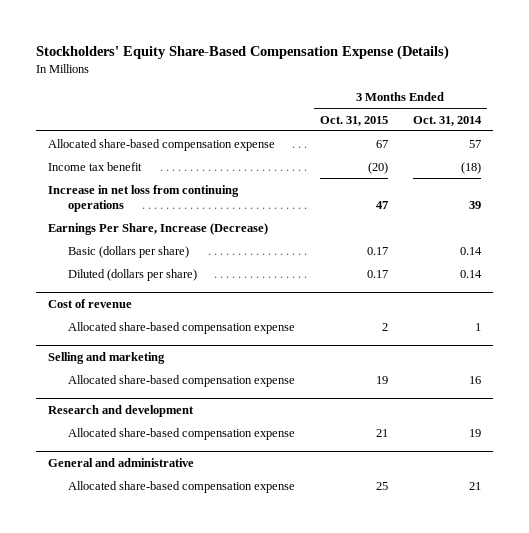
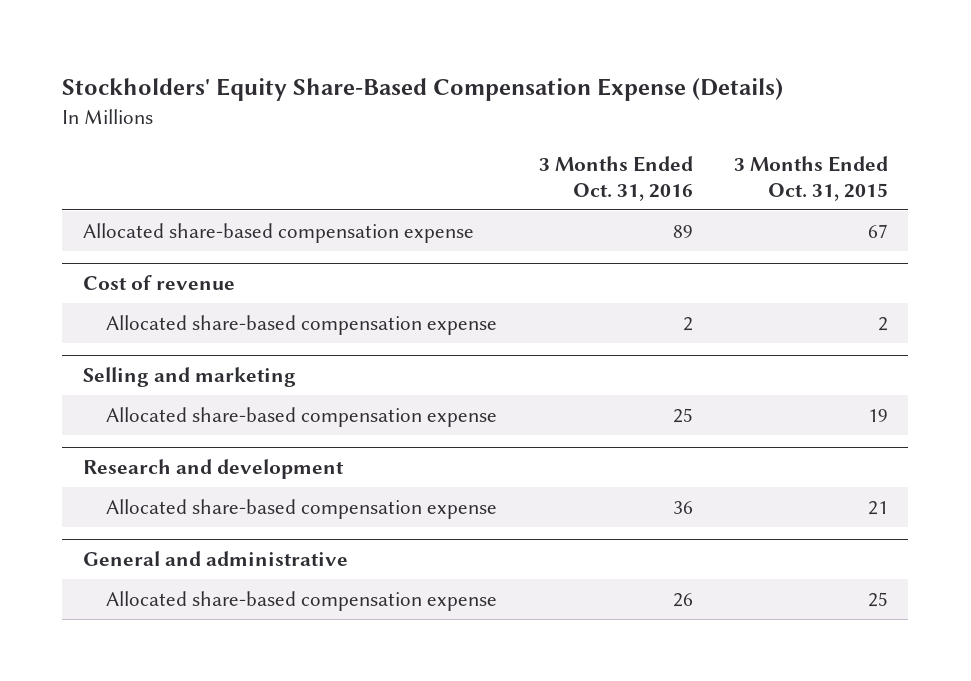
[412,115,482,126] Oct. 31, 2014 -> none
none -> [538,156,693,201] 3 Months Ended Oct. 31, 2016
[48,161,143,171] Income tax benefit -> none
[48,184,240,212] Increase in net loss from continuing operations -> none
[48,222,269,235] Earnings Per Share, Increase (Decrease) -> none
[68,245,190,258] Basic (dollars per share) -> none
[68,268,198,281] Diluted (dollars per share) -> none

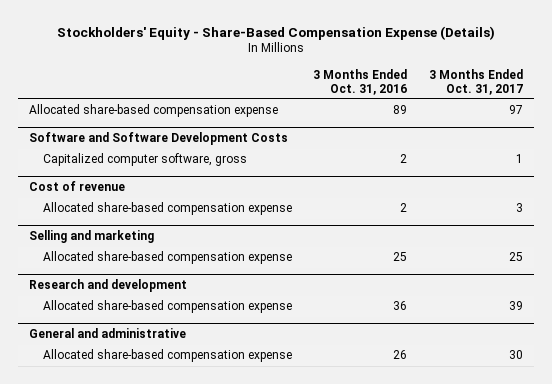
[62,78,784,102] Stockholders' Equity Share-Based Compensation Expense (Details) -> [56,25,495,40] Stockholders' Equity - Share-Based Compensation Expense (Details)
[733,156,888,201] 3 Months Ended Oct. 31, 2015 -> none
none -> [428,68,523,95] 3 Months Ended Oct. 31, 2017
none -> [28,132,288,146] Software and Software Development Costs
none -> [42,153,247,167] Capitalized computer software, gross

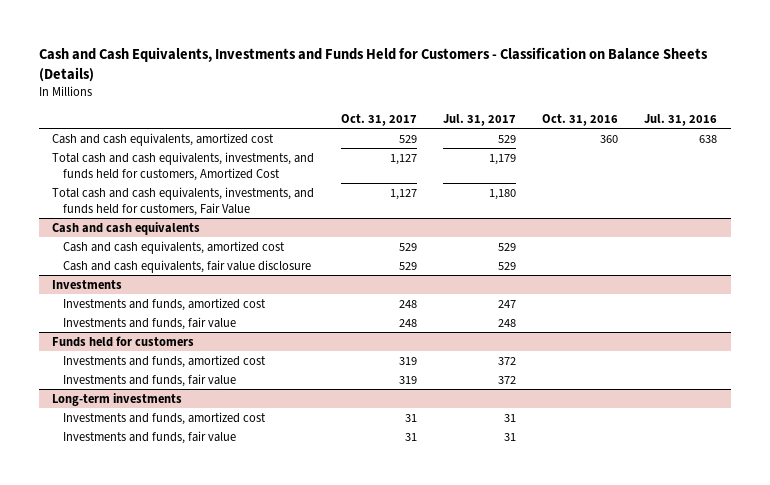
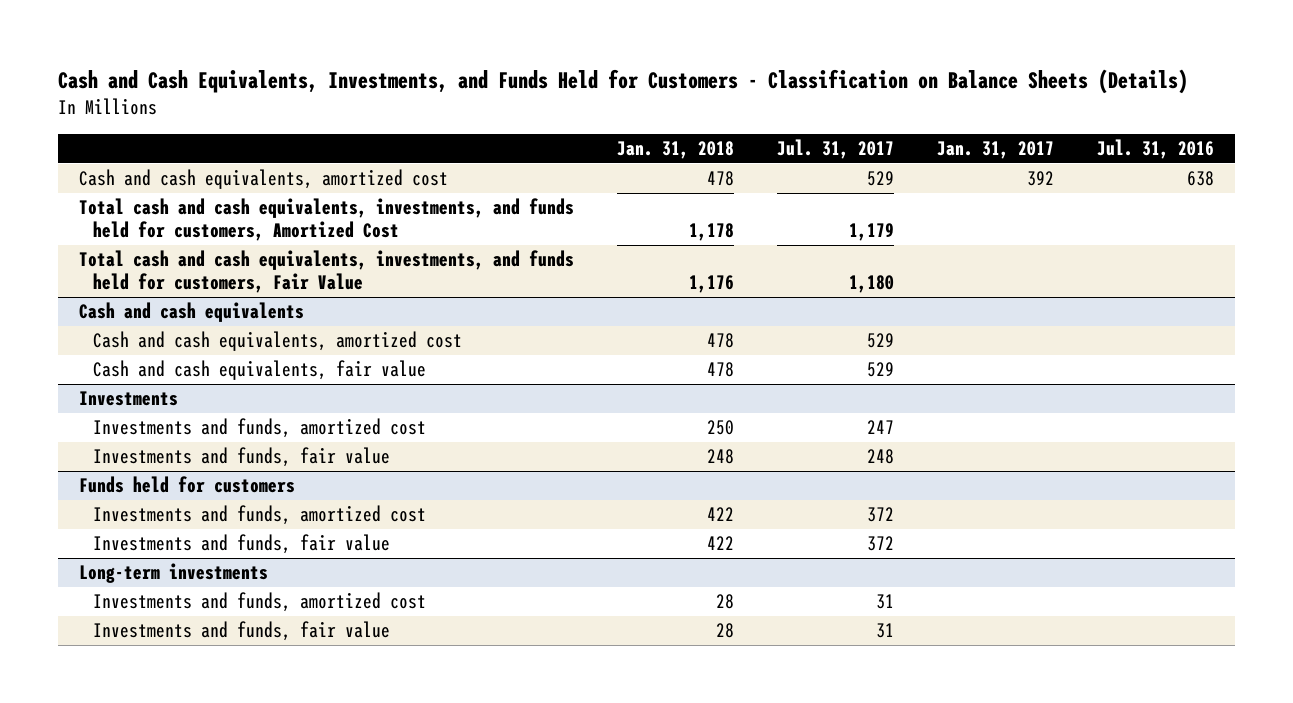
[39,46,709,82] Cash and Cash Equivalents, Investments and Funds Held for Customers - Classification on Balance Sheets (Details) -> [57,69,1188,95] Cash and Cash Equivalents, Investments, and Funds Held for Customers - Classification on Balance Sheets (Details)
[340,113,417,126] Oct. 31, 2017 -> none
[542,113,619,126] Oct. 31, 2016 -> none
none -> [617,141,735,160] Jan. 31, 2018
none -> [936,141,1054,160] Jan. 31, 2017
[62,259,311,273] Cash and cash equivalents, fair value disclosure -> [93,360,427,381] Cash and cash equivalents, fair value

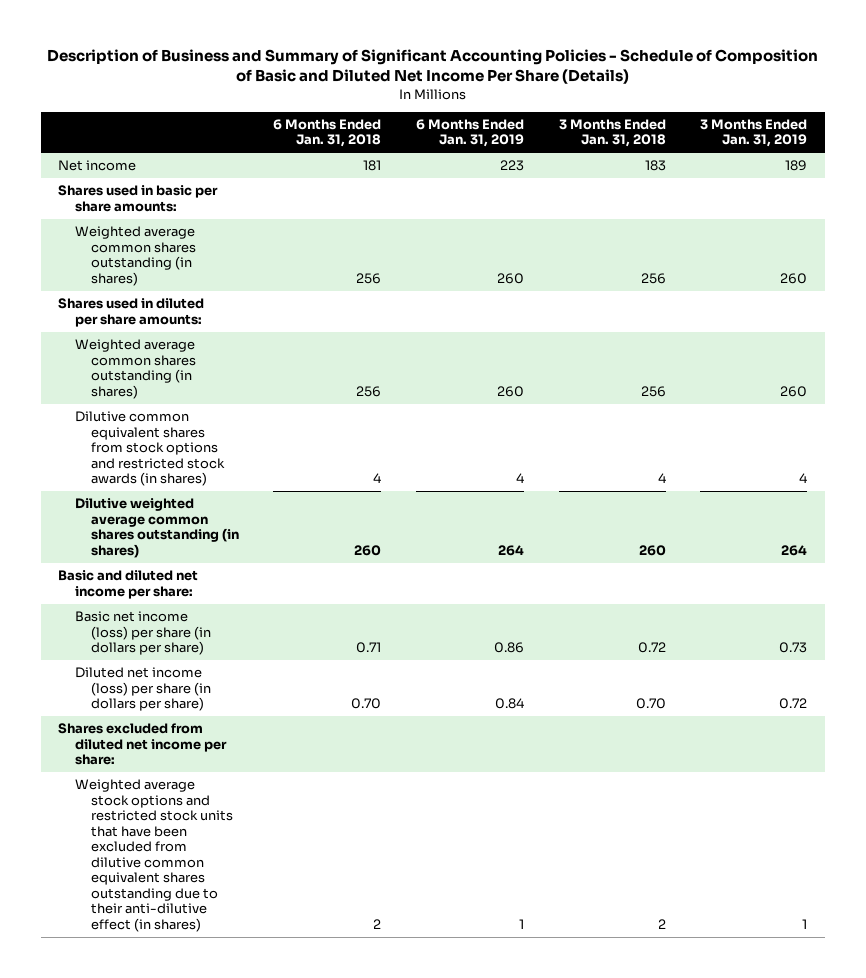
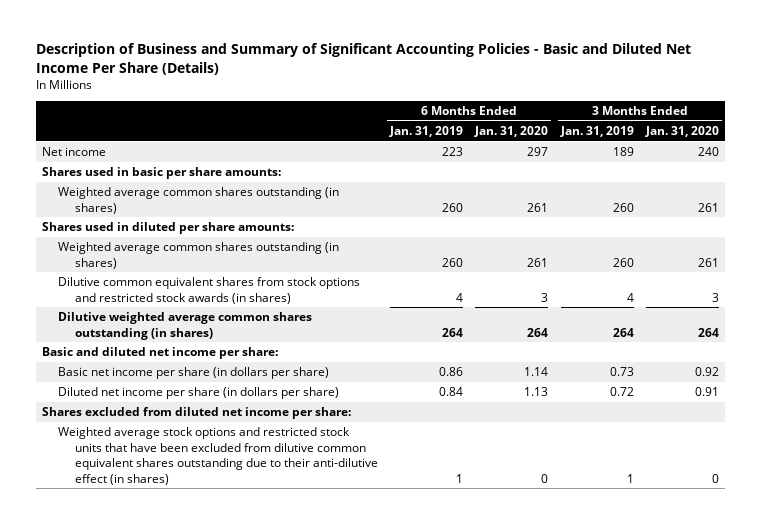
[46,49,818,85] Description of Business and Summary of Significant Accounting Policies - Schedule of Composition of Basic and Diluted Net Income Per Share (Details) -> [35,43,691,75] Description of Business and Summary of Significant Accounting Policies - Basic and Diluted Net Income Per Share (Details)
[273,118,382,148] 6 Months Ended Jan. 31, 2018 -> none
[558,118,666,148] 3 Months Ended Jan. 31, 2018 -> none
none -> [474,126,549,138] Jan. 31, 2020
none -> [644,126,719,138] Jan. 31, 2020
[74,611,211,656] Basic net income (loss) per share (in dollars per share) -> [58,367,330,380] Basic net income per share (in dollars per share)
[74,667,211,712] Diluted net income (loss) per share (in dollars per share) -> [58,387,340,400] Diluted net income per share (in dollars per share)

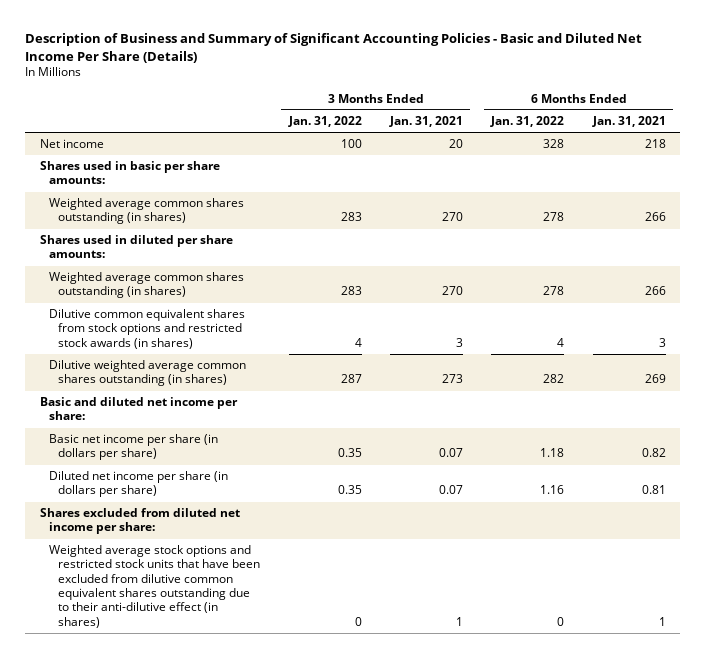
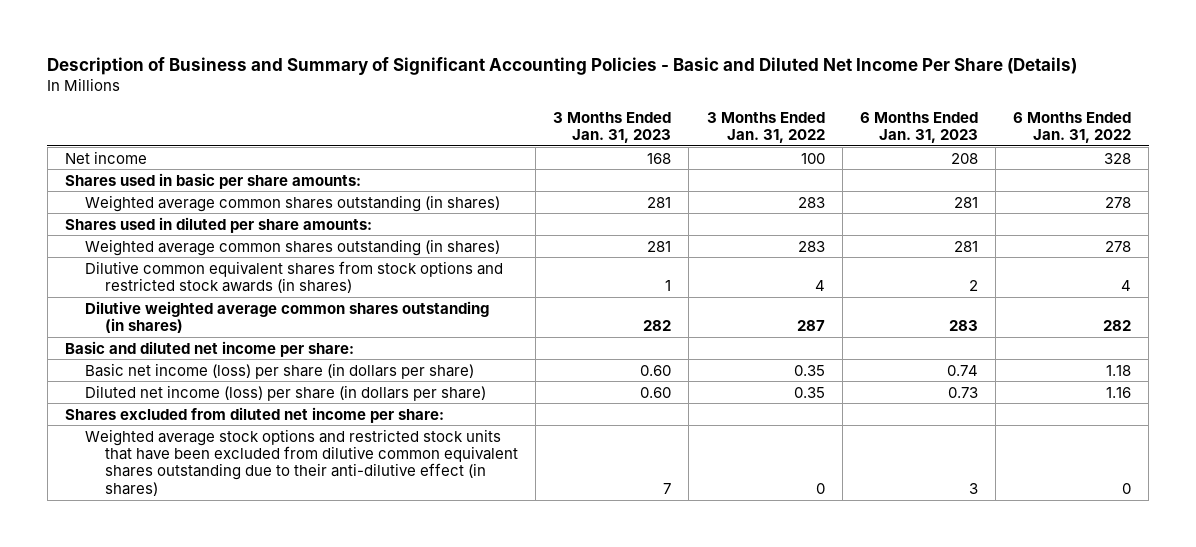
[388,116,463,128] Jan. 31, 2021 -> none
[591,116,666,128] Jan. 31, 2021 -> none
none -> [553,111,672,143] 3 Months Ended Jan. 31, 2023
none -> [859,111,978,143] 6 Months Ended Jan. 31, 2023
[48,434,218,461] Basic net income per share (in dollars per share) -> [85,362,475,379] Basic net income (loss) per share (in dollars per share)
[48,471,228,498] Diluted net income per share (in dollars per share) -> [85,384,487,401] Diluted net income (loss) per share (in dollars per share)

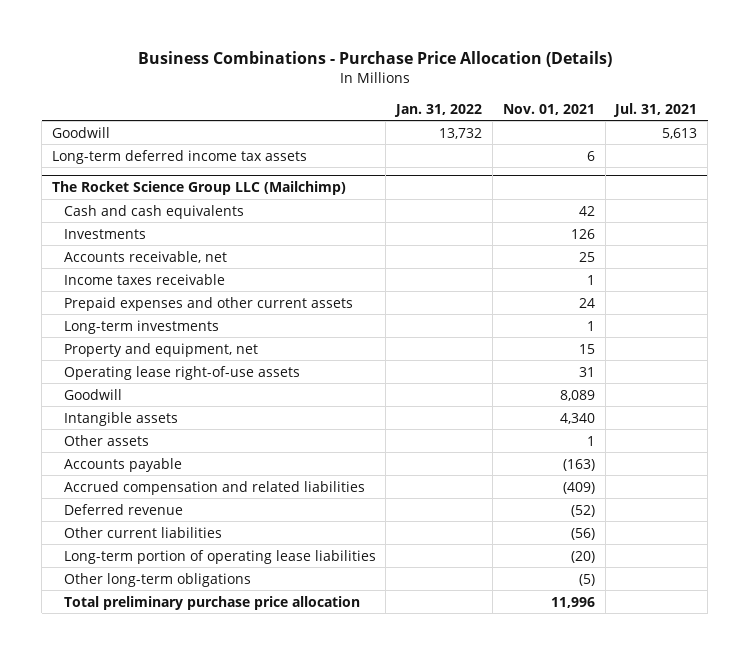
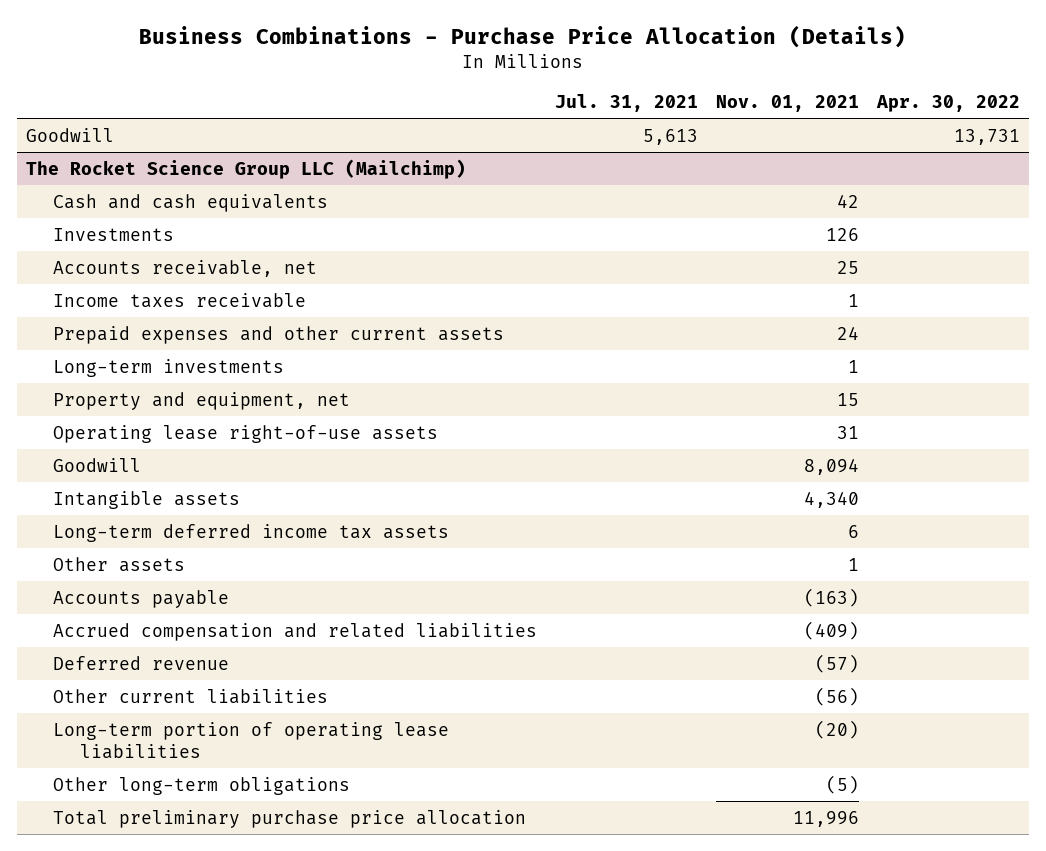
[394,103,483,117] Jan. 31, 2022 -> none
none -> [876,95,1021,113] Apr. 30, 2022
[52,149,308,164] Long-term deferred income tax assets -> none
[559,389,595,401] 8,089 -> [804,457,860,475] 8,094
none -> [53,523,450,542] Long-term deferred income tax assets
[570,504,595,517] (52) -> [815,653,860,673] (57)

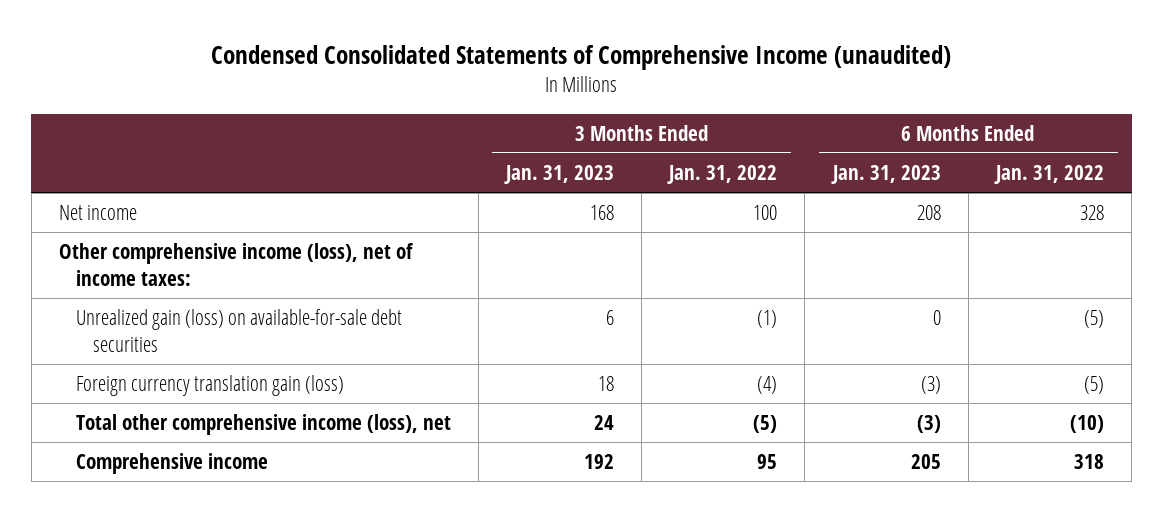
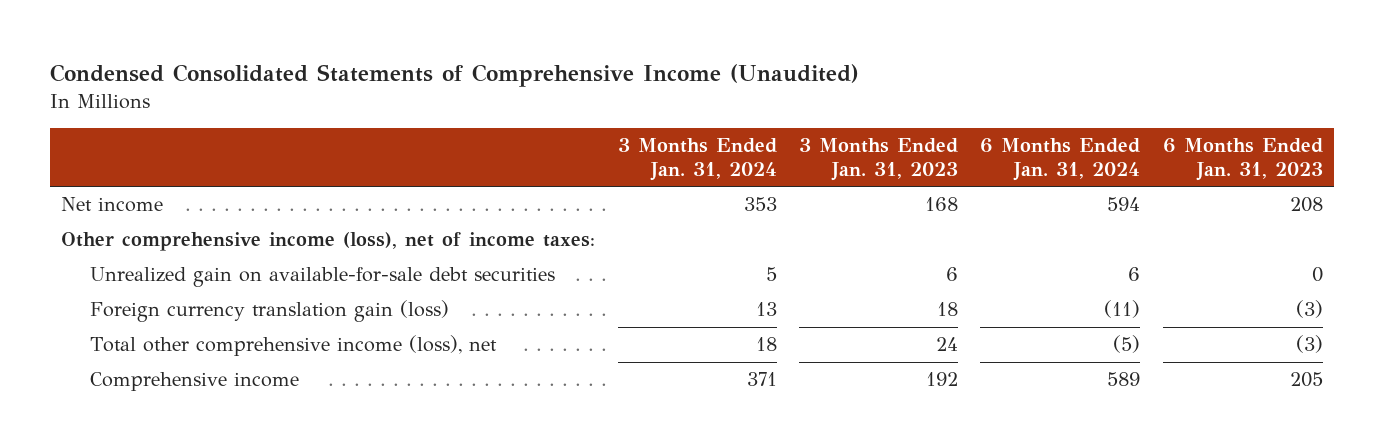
[211,44,952,70] Condensed Consolidated Statements of Comprehensive Income (unaudited) -> [50,64,860,88] Condensed Consolidated Statements of Comprehensive Income (Unaudited)
[667,164,778,184] Jan. 31, 2022 -> none
[993,164,1104,184] Jan. 31, 2022 -> none
none -> [617,137,777,181] 3 Months Ended Jan. 31, 2024
none -> [980,137,1141,181] 6 Months Ended Jan. 31, 2024
[75,309,402,352] Unrealized gain (loss) on available-for-sale debt securities -> [89,267,555,288] Unrealized gain on available-for-sale debt securities

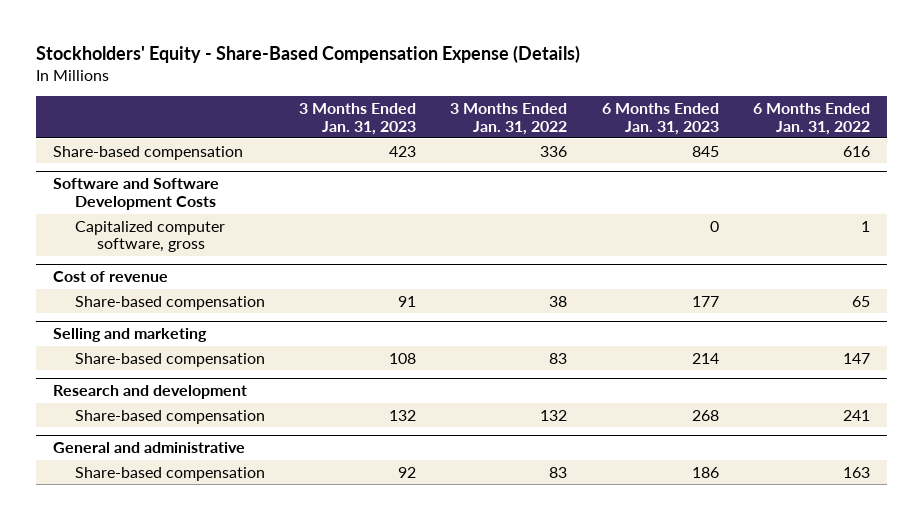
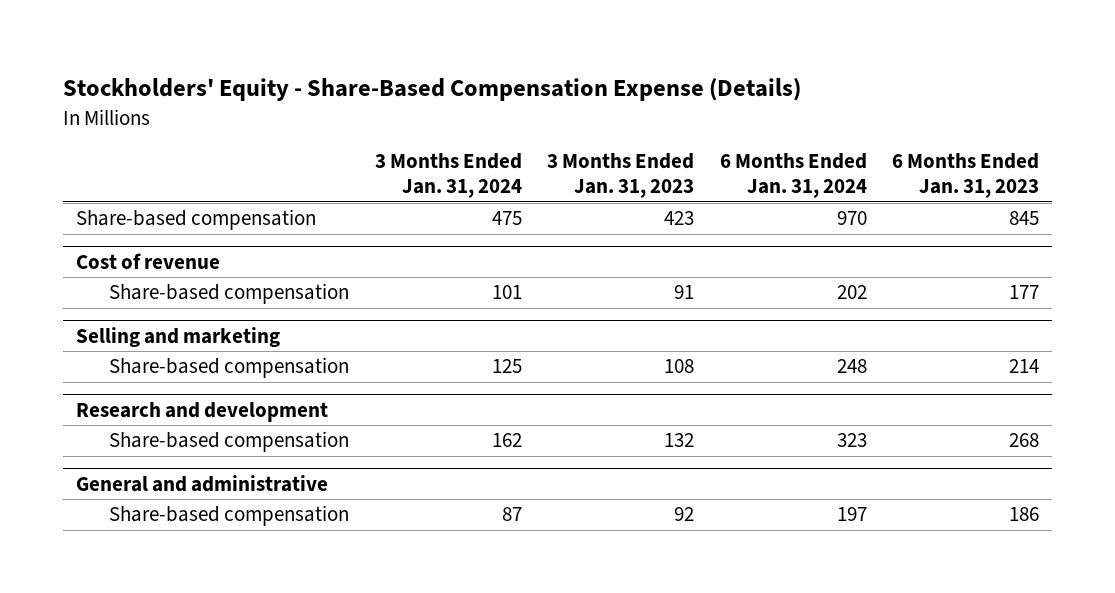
[450,102,568,135] 3 Months Ended Jan. 31, 2022 -> none
[752,102,870,135] 6 Months Ended Jan. 31, 2022 -> none
none -> [374,153,522,199] 3 Months Ended Jan. 31, 2024
none -> [719,153,867,199] 6 Months Ended Jan. 31, 2024
[53,178,220,211] Software and Software Development Costs -> none
[75,220,226,253] Capitalized computer software, gross -> none

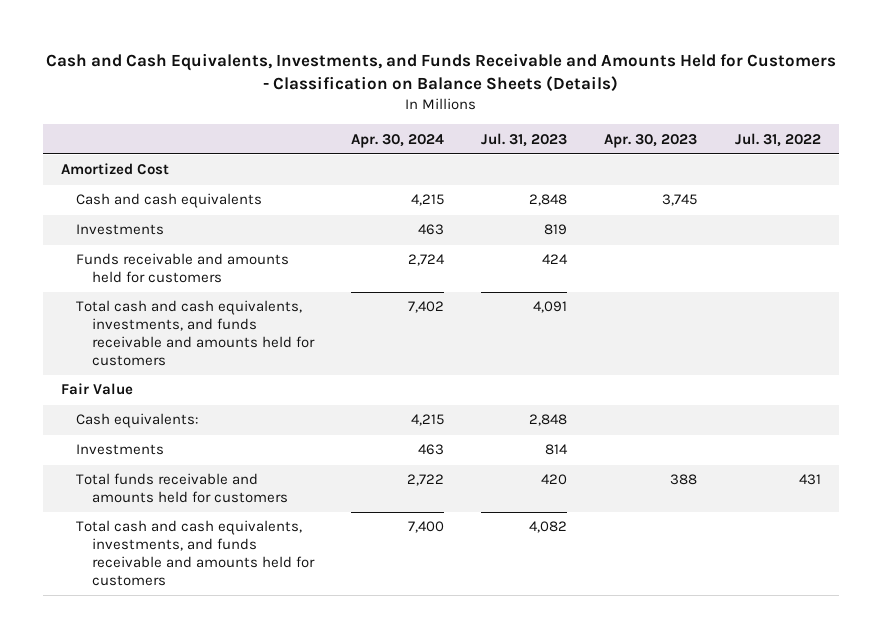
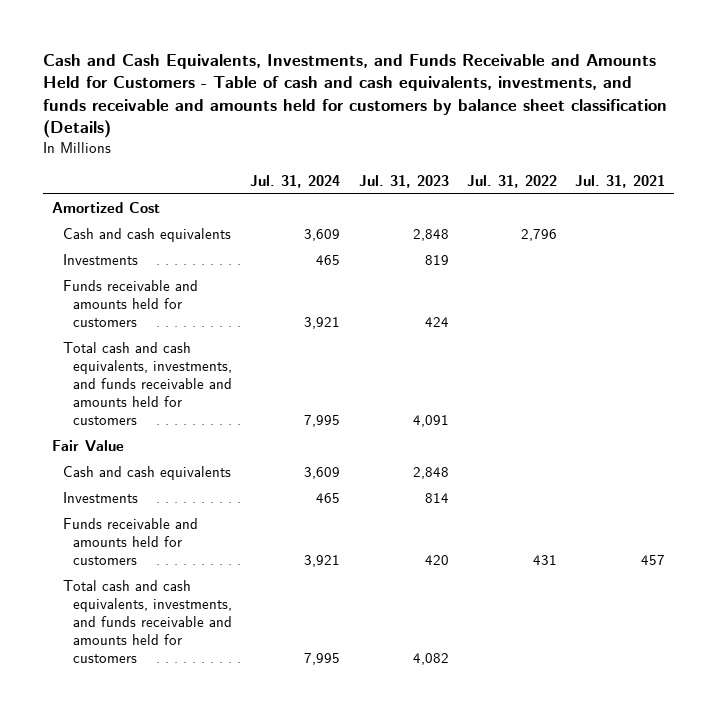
[45,52,836,93] Cash and Cash Equivalents, Investments, and Funds Receivable and Amounts Held for Customers - Classification on Balance Sheets (Details) -> [43,53,668,139] Cash and Cash Equivalents, Investments, and Funds Receivable and Amounts Held for Customers - Table of cash and cash equivalents, investments, and funds receivable and amounts held for customers by balance sheet classification (Details)
[350,133,444,148] Apr. 30, 2024 -> none
[604,133,698,148] Apr. 30, 2023 -> none
none -> [250,174,341,188] Jul. 31, 2024
none -> [574,174,665,188] Jul. 31, 2021
none -> [62,228,231,243] Cash and cash equivalents
[76,413,199,429] Cash equivalents: -> none
[76,193,263,209] Cash and cash equivalents -> [62,466,231,481] Cash and cash equivalents
[76,473,288,504] Total funds receivable and amounts held for customers -> [62,518,198,566] Funds receivable and amounts held for customers

